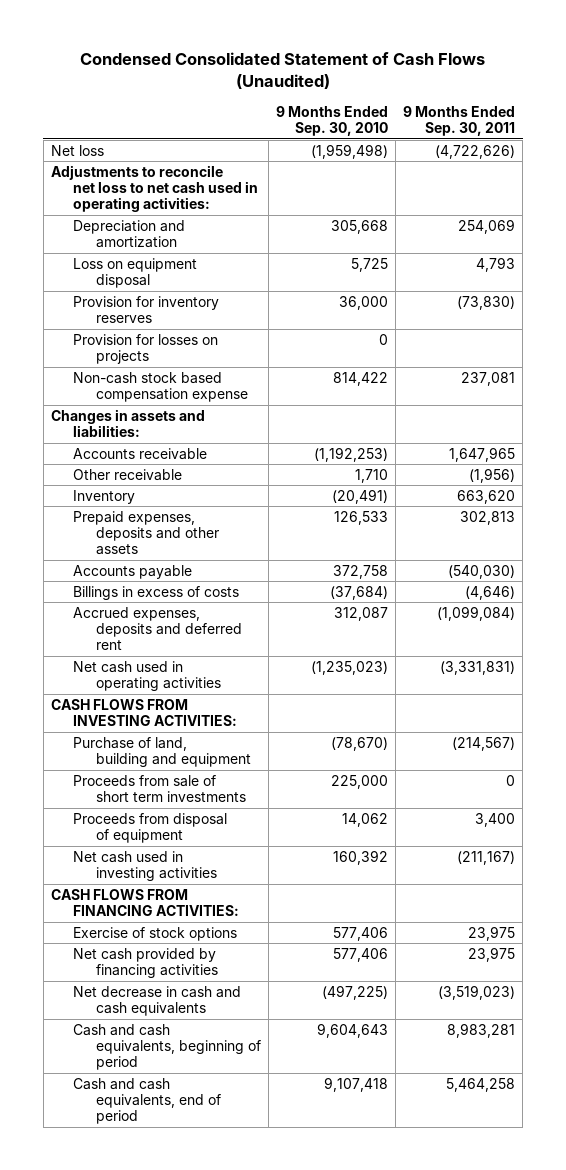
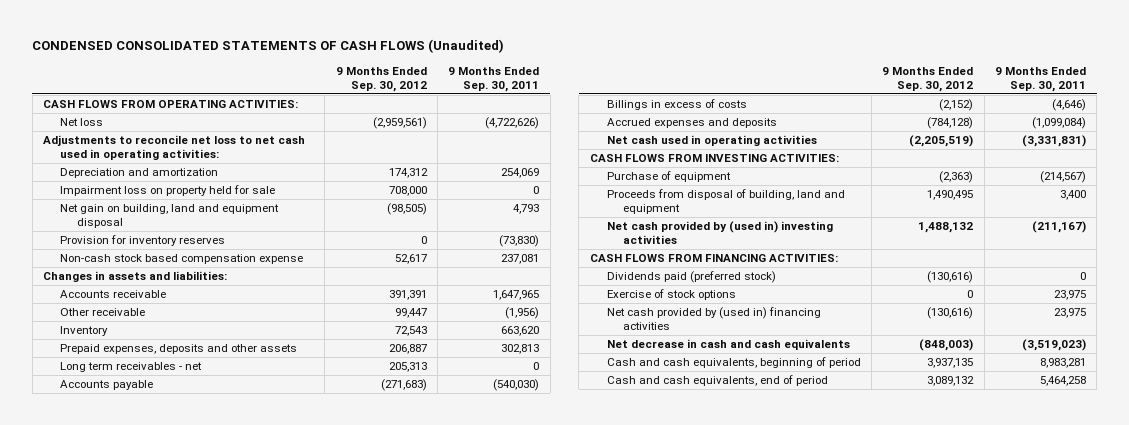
[79,52,485,90] Condensed Consolidated Statement of Cash Flows (Unaudited) -> [32,39,505,54] CONDENSED CONSOLIDATED STATEMENTS OF CASH FLOWS (Unaudited)
[275,105,388,137] 9 Months Ended Sep. 30, 2010 -> none
none -> [335,66,427,92] 9 Months Ended Sep. 30, 2012
none -> [43,100,299,109] CASH FLOWS FROM OPERATING ACTIVITIES:
none -> [59,185,275,197] Impairment loss on property held for sale
[73,257,198,289] Loss on equipment disposal -> [59,204,279,229] Net gain on building, land and equipment disposal
[73,333,219,365] Provision for losses on projects -> none
none -> [59,362,202,373] Long term receivables - net
[73,606,242,651] Accrued expenses, deposits and deferred rent -> [606,118,777,129] Accrued expenses and deposits
[73,774,246,803] Proceeds from sale of short term investments -> none
[73,736,251,768] Purchase of land, building and equipment -> [606,171,731,183] Purchase of equipment
[73,812,228,844] Proceeds from disposal of equipment -> [606,189,845,215] Proceeds from disposal of building, land and equipment
[73,850,217,882] Net cash used in investing activities -> [606,221,833,245] Net cash provided by (used in) investing activities
none -> [606,271,776,284] Dividends paid (preferred stock)
[73,947,218,979] Net cash provided by financing activities -> [606,307,821,331] Net cash provided by (used in) financing activities

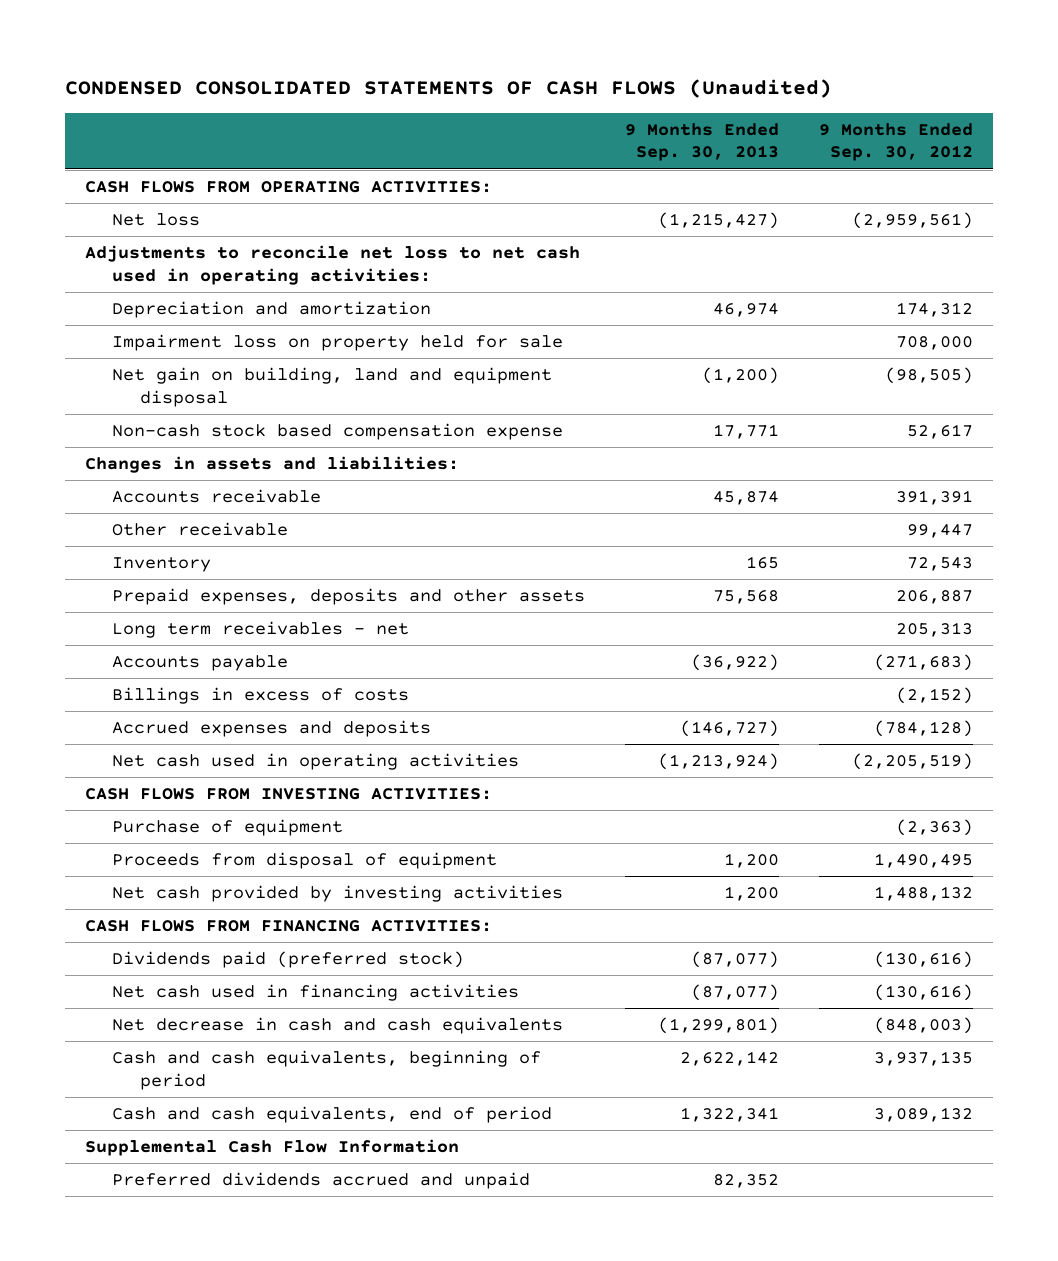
[448,66,540,92] 9 Months Ended Sep. 30, 2011 -> none
none -> [625,122,780,162] 9 Months Ended Sep. 30, 2013
[59,235,225,247] Provision for inventory reserves -> none
[606,189,845,215] Proceeds from disposal of building, land and equipment -> [112,852,498,870] Proceeds from disposal of equipment
[606,221,833,245] Net cash provided by (used in) investing activities -> [112,885,564,903] Net cash provided by investing activities
[606,289,736,301] Exercise of stock options -> none
[606,307,821,331] Net cash provided by (used in) financing activities -> [112,984,520,1002] Net cash used in financing activities
none -> [84,1139,459,1157] Supplemental Cash Flow Information
none -> [112,1172,531,1190] Preferred dividends accrued and unpaid

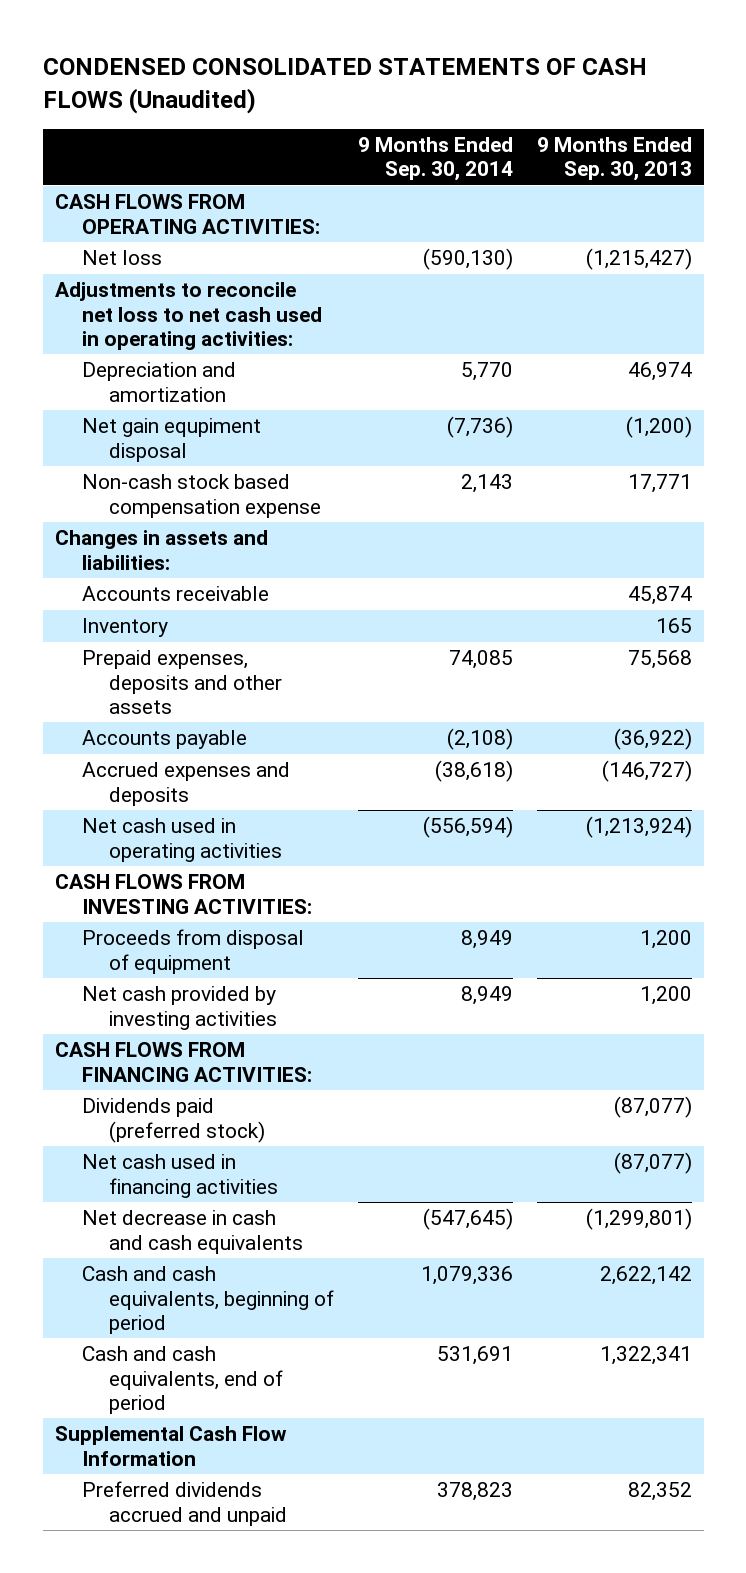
[819,122,974,162] 9 Months Ended Sep. 30, 2012 -> none
none -> [357,137,513,182] 9 Months Ended Sep. 30, 2014
[112,334,564,352] Impairment loss on property held for sale -> none
[112,367,553,407] Net gain on building, land and equipment disposal -> none
none -> [81,418,261,462] Net gain equpiment disposal
[112,522,289,537] Other receivable -> none
[112,621,410,639] Long term receivables - net -> none
[112,687,410,705] Billings in excess of costs -> none
[112,819,344,837] Purchase of equipment -> none

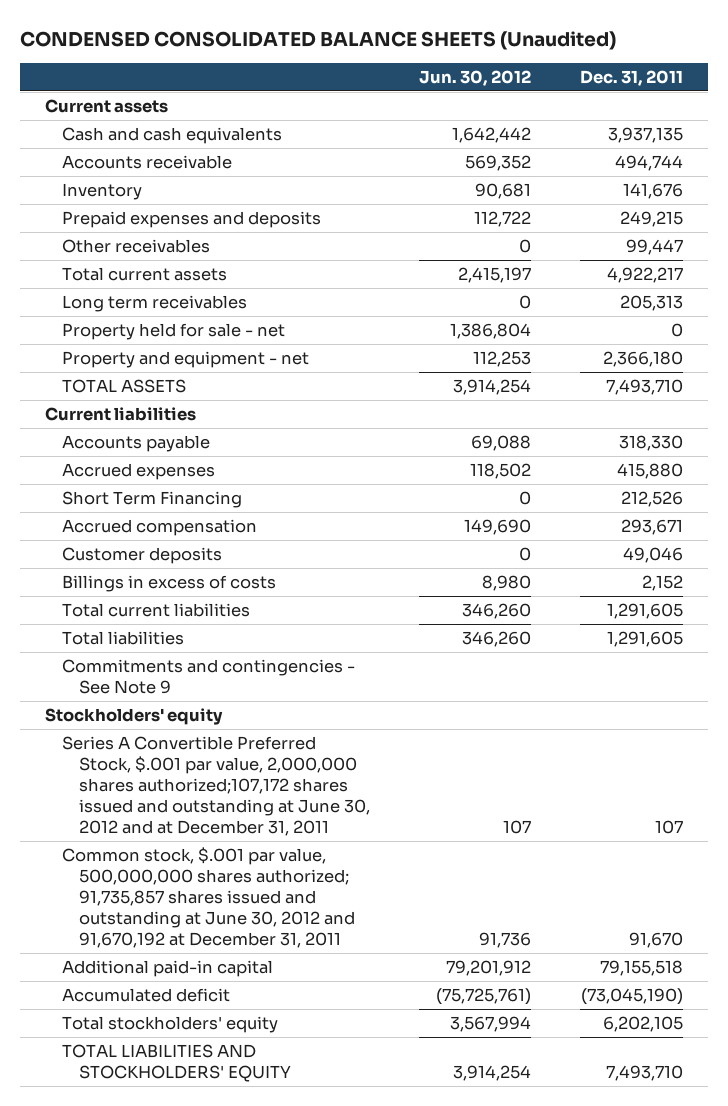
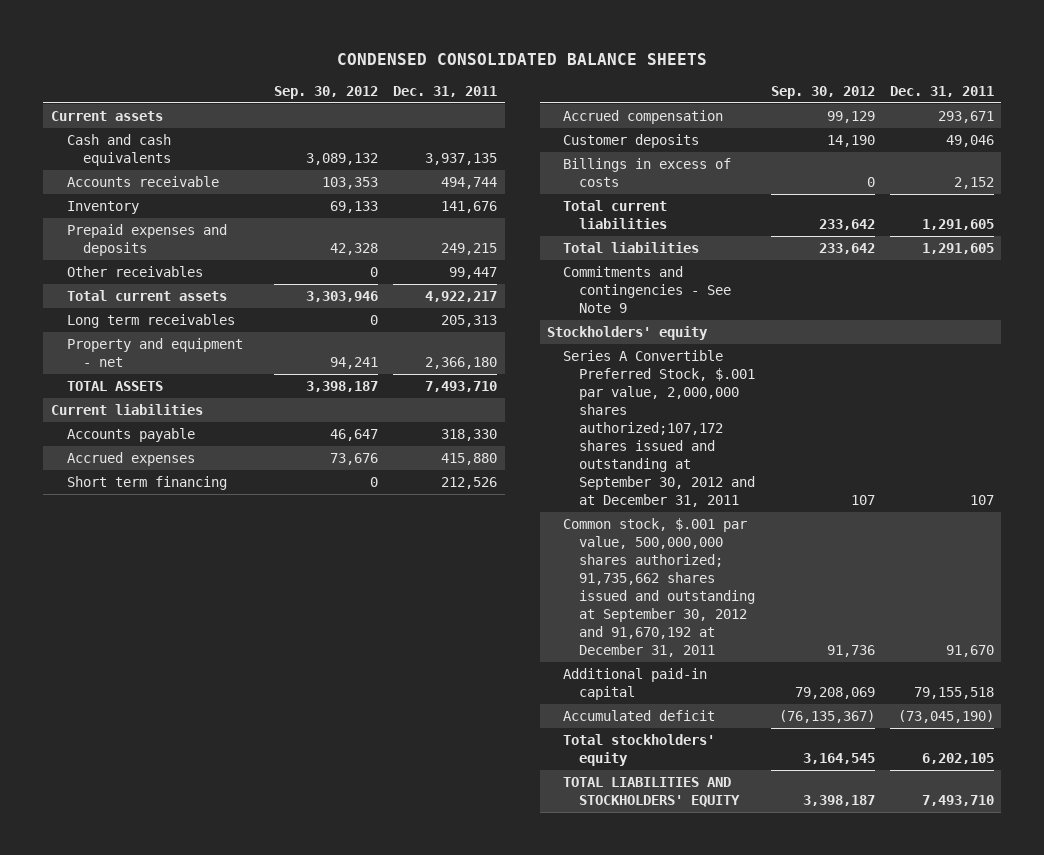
[20,31,617,51] CONDENSED CONSOLIDATED BALANCE SHEETS (Unaudited) -> [337,52,708,65] CONDENSED CONSOLIDATED BALANCE SHEETS
[418,69,531,86] Jun. 30, 2012 -> none
none -> [273,85,378,99] Sep. 30, 2012
[61,323,285,341] Property held for sale - net -> none
[61,491,242,509] Short Term Financing -> [66,476,227,491] Short term financing
[61,736,370,836] Series A Convertible Preferred Stock, $.001 par value, 2,000,000 shares authorized;107,172 shares issued and outstanding at June 30, 2012 and at December 31, 2011 -> [563,350,756,507] Series A Convertible Preferred Stock, $.001 par value, 2,000,000 shares authorized;107,172 shares issued and outstanding at September 30, 2012 and at December 31, 2011
[61,847,355,948] Common stock, $.001 par value, 500,000,000 shares authorized; 91,735,857 shares issued and outstanding at June 30, 2012 and 91,670,192 at December 31, 2011 -> [563,518,756,657] Common stock, $.001 par value, 500,000,000 shares authorized; 91,735,662 shares issued and outstanding at September 30, 2012 and 91,670,192 at December 31, 2011

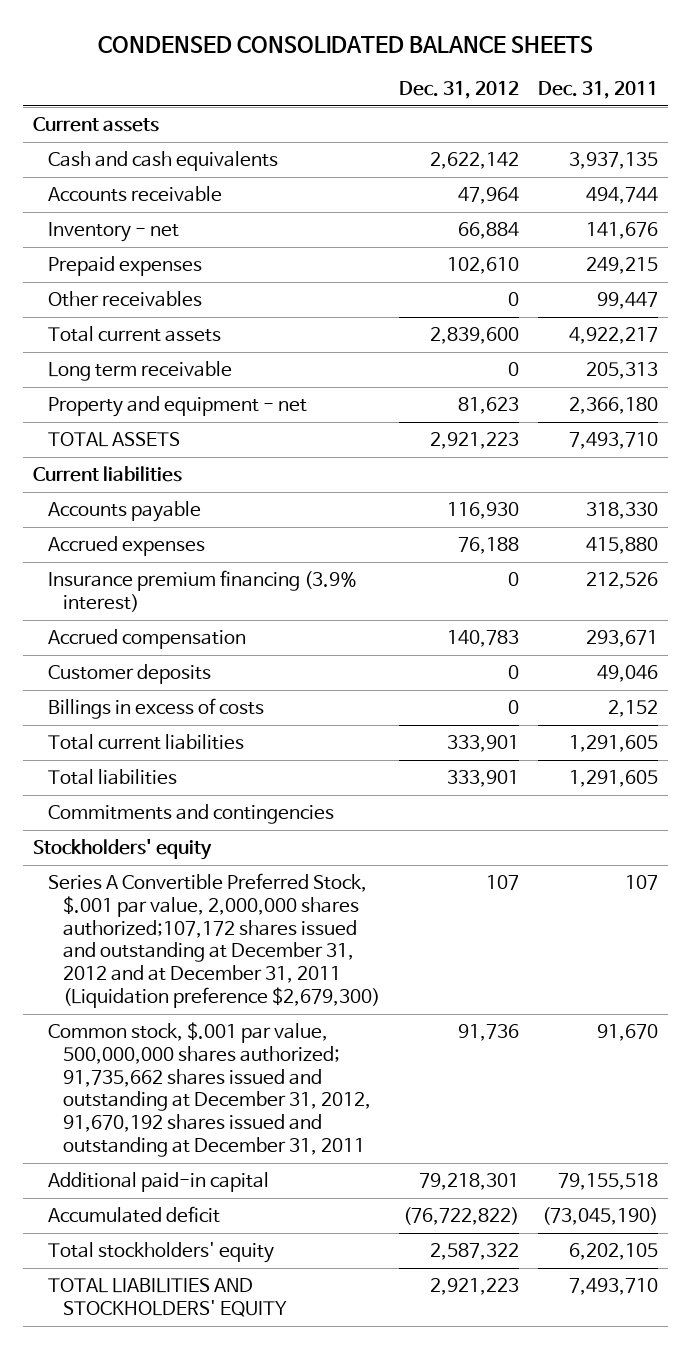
[273,85,378,99] Sep. 30, 2012 -> none
none -> [399,80,520,99] Dec. 31, 2012
[66,201,139,215] Inventory -> [47,222,179,243] Inventory - net
[66,224,227,257] Prepaid expenses and deposits -> [47,256,202,277] Prepaid expenses
[66,314,235,329] Long term receivables -> [47,361,232,382] Long term receivable
[66,476,227,491] Short term financing -> [47,570,357,612] Insurance premium financing (3.9% interest)
[563,266,732,314] Commitments and contingencies - See Note 9 -> [47,804,334,825] Commitments and contingencies
[563,350,756,507] Series A Convertible Preferred Stock, $.001 par value, 2,000,000 shares authorized;107,172 shares issued and outstanding at September 30, 2012 and at December 31, 2011 -> [47,873,381,1008] Series A Convertible Preferred Stock, $.001 par value, 2,000,000 shares authorized;107,172 shares issued and outstanding at December 31, 2012 and at December 31, 2011 (Liquidation preference $2,679,300)
[563,518,756,657] Common stock, $.001 par value, 500,000,000 shares authorized; 91,735,662 shares issued and outstanding at September 30, 2012 and 91,670,192 at December 31, 2011 -> [47,1022,372,1157] Common stock, $.001 par value, 500,000,000 shares authorized; 91,735,662 shares issued and outstanding at December 31, 2012, 91,670,192 shares issued and outstanding at December 31, 2011

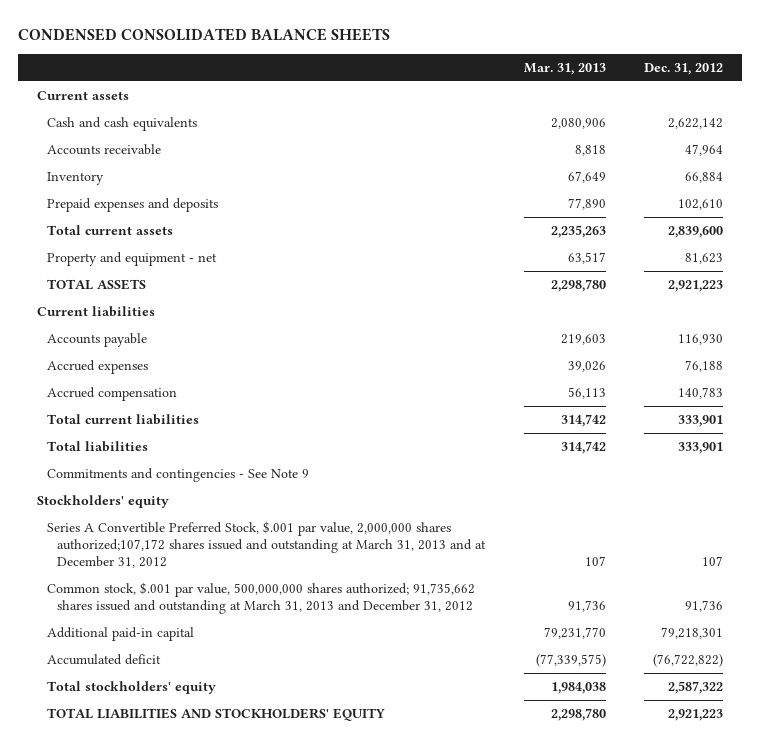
[538,80,659,99] Dec. 31, 2011 -> none
none -> [523,62,606,75] Mar. 31, 2013
[47,291,202,308] Other receivables -> none
[47,222,179,243] Inventory - net -> [47,172,105,186] Inventory
[47,256,202,277] Prepaid expenses -> [47,198,219,213] Prepaid expenses and deposits
[47,361,232,382] Long term receivable -> none
[47,570,357,612] Insurance premium financing (3.9% interest) -> none
[47,664,211,685] Customer deposits -> none
[47,698,264,720] Billings in excess of costs -> none
[47,804,334,825] Commitments and contingencies -> [47,468,310,483] Commitments and contingencies - See Note 9
[47,873,381,1008] Series A Convertible Preferred Stock, $.001 par value, 2,000,000 shares authorized;107,172 shares issued and outstanding at December 31, 2012 and at December 31, 2011 (Liquidation preference $2,679,300) -> [47,521,487,569] Series A Convertible Preferred Stock, $.001 par value, 2,000,000 shares authorized;107,172 shares issued and outstanding at March 31, 2013 and at December 31, 2012
[47,1022,372,1157] Common stock, $.001 par value, 500,000,000 shares authorized; 91,735,662 shares issued and outstanding at December 31, 2012, 91,670,192 shares issued and outstanding at December 31, 2011 -> [47,582,476,615] Common stock, $.001 par value, 500,000,000 shares authorized; 91,735,662 shares issued and outstanding at March 31, 2013 and December 31, 2012

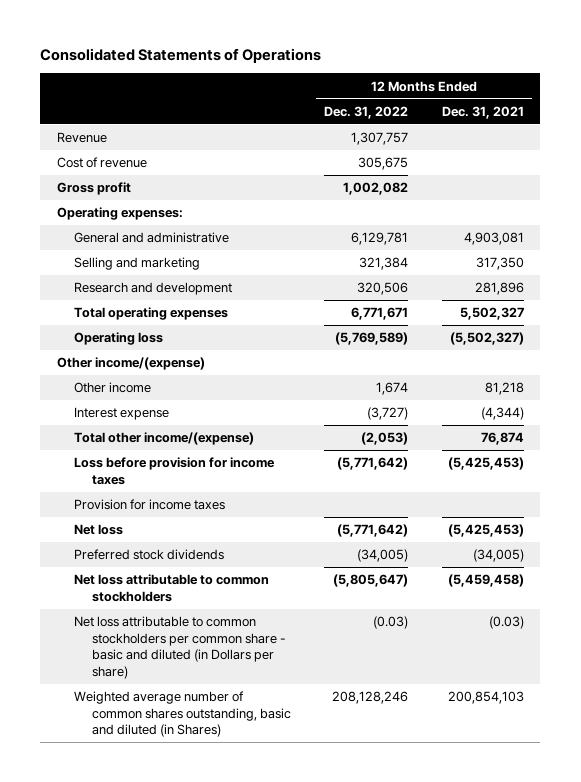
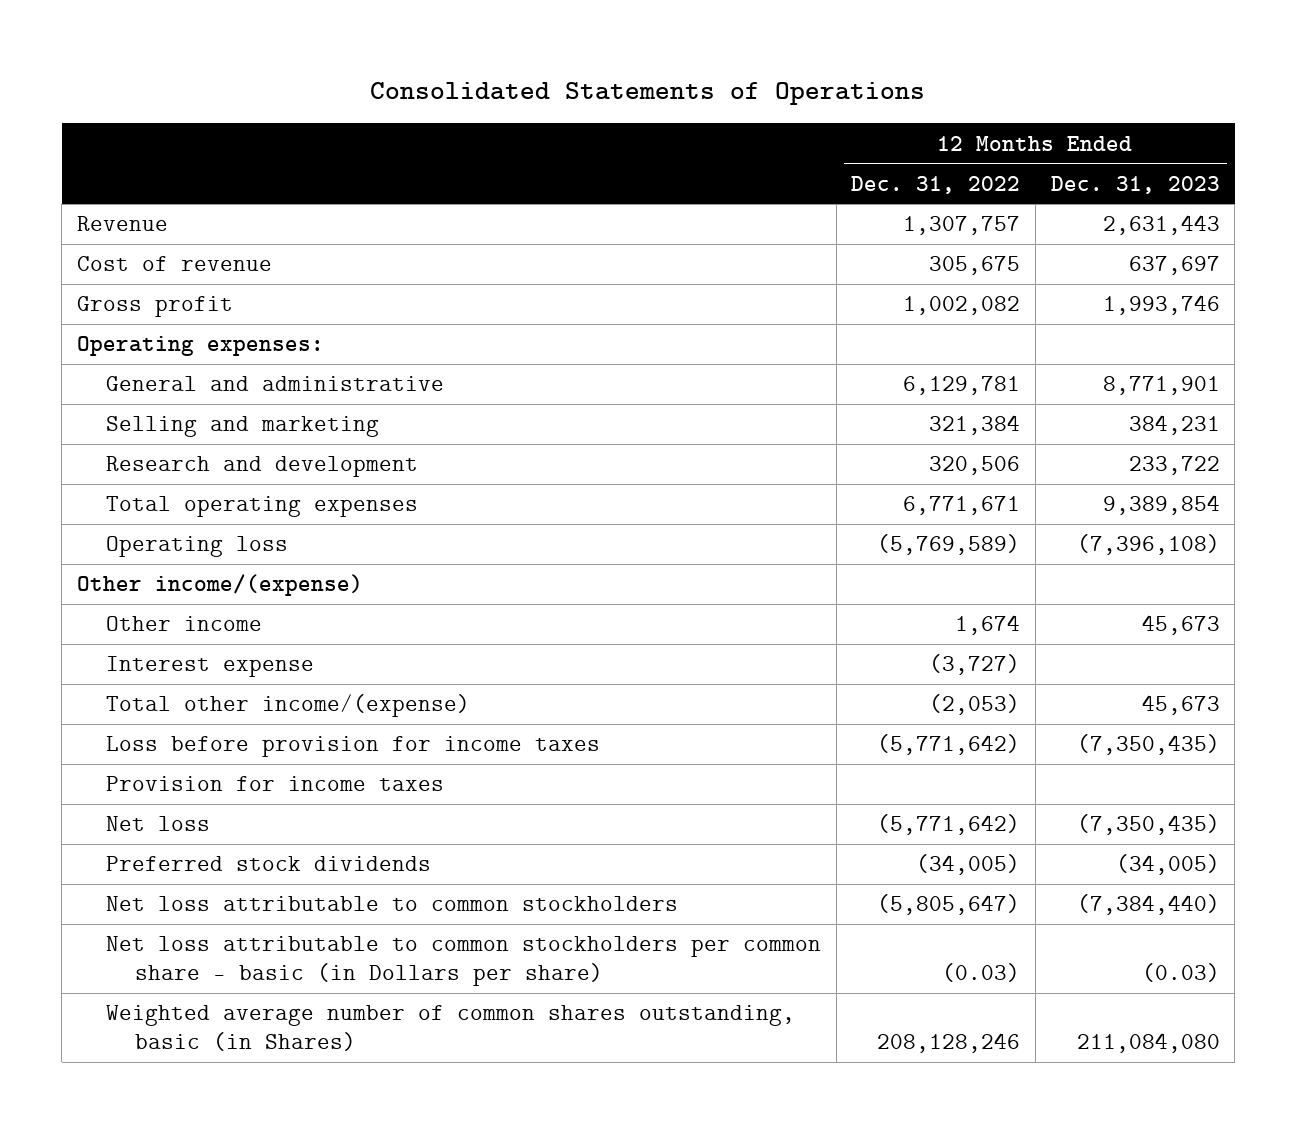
[441,105,524,119] Dec. 31, 2021 -> none
none -> [1050,175,1220,194] Dec. 31, 2023
[74,616,286,679] Net loss attributable to common stockholders per common share - basic and diluted (in Dollars per share) -> [106,936,822,986] Net loss attributable to common stockholders per common share - basic (in Dollars per share)
[74,691,291,738] Weighted average number of common shares outstanding, basic and diluted (in Shares) -> [106,1005,796,1051] Weighted average number of common shares outstanding, basic (in Shares)

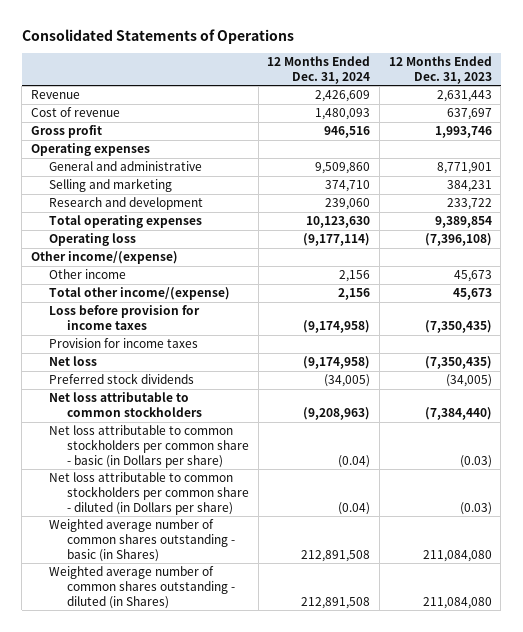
[851,175,1021,194] Dec. 31, 2022 -> none
none -> [267,55,371,84] 12 Months Ended Dec. 31, 2024
[76,336,324,357] Operating expenses: -> [31,143,151,157] Operating expenses
[106,656,315,678] Interest expense -> none
none -> [49,472,249,515] Net loss attributable to common stockholders per common share - diluted (in Dollars per share)
[106,1005,796,1051] Weighted average number of common shares outstanding, basic (in Shares) -> [49,519,235,562] Weighted average number of common shares outstanding - basic (in Shares)
none -> [49,566,235,609] Weighted average number of common shares outstanding - diluted (in Shares)

